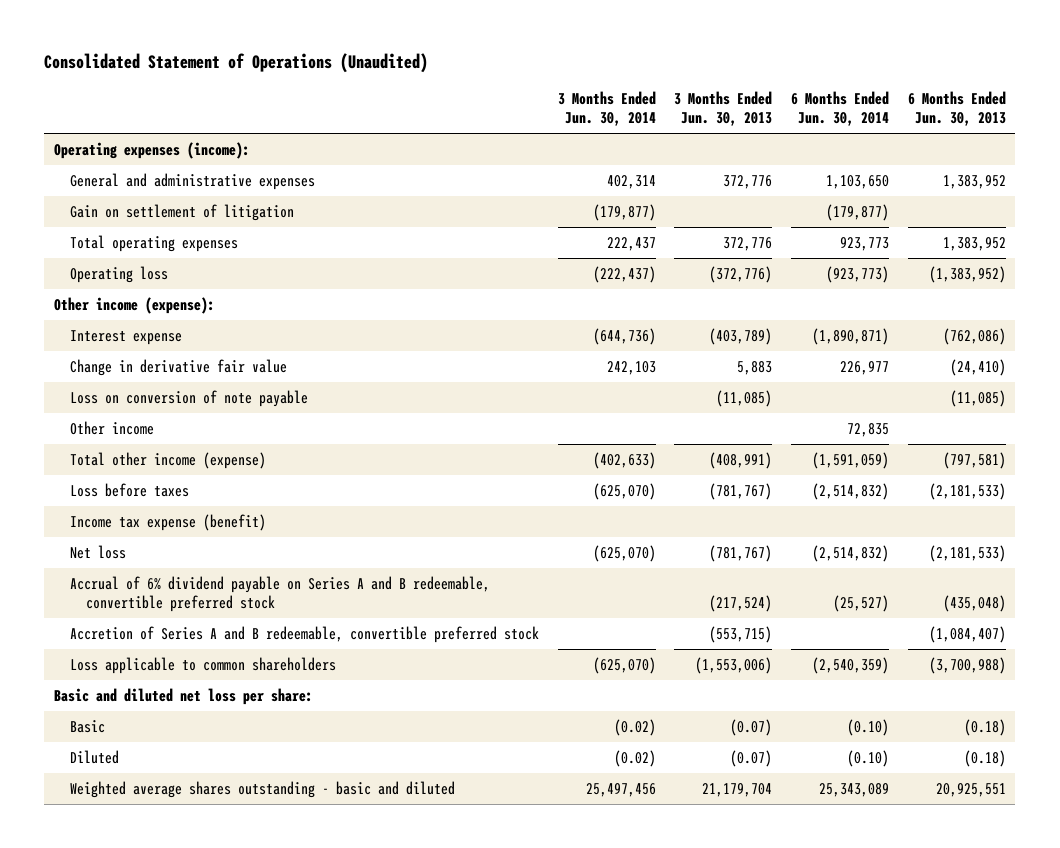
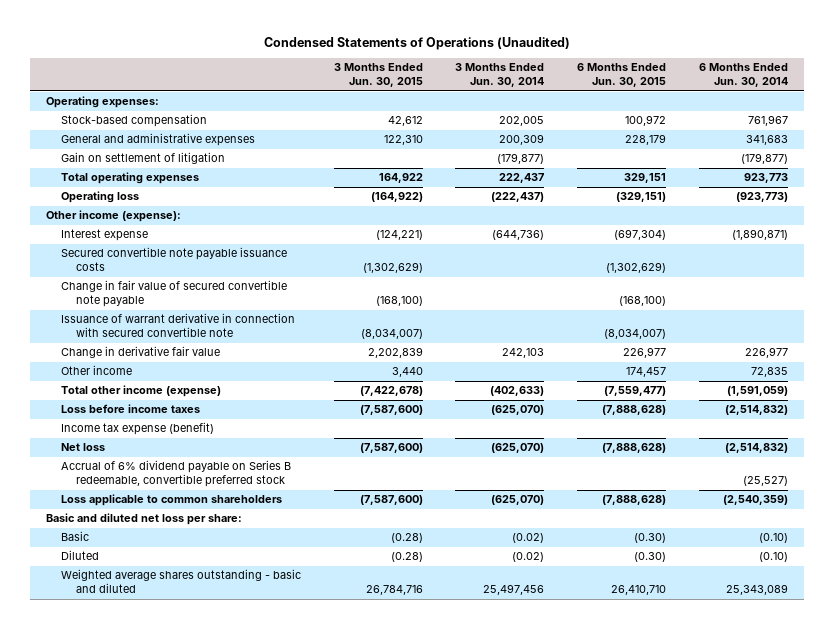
[44,53,429,74] Consolidated Statement of Operations (Unaudited) -> [264,37,571,51] Condensed Statements of Operations (Unaudited)
[674,91,773,127] 3 Months Ended Jun. 30, 2013 -> none
[908,91,1007,127] 6 Months Ended Jun. 30, 2013 -> none
none -> [333,63,423,88] 3 Months Ended Jun. 30, 2015
none -> [577,63,667,88] 6 Months Ended Jun. 30, 2015
[53,141,250,159] Operating expenses (income): -> [46,96,160,109] Operating expenses:
none -> [61,114,208,128] Stock-based compensation
[606,174,656,189] 402,314 -> [499,134,545,146] 200,309
[826,174,890,189] 1,103,650 -> [745,135,788,146] 341,683
none -> [61,247,288,272] Secured convertible note payable issuance costs
none -> [61,280,288,308] Change in fair value of secured convertible note payable
none -> [61,313,296,338] Issuance of warrant derivative in connection with secured convertible note
[69,389,308,407] Loss on conversion of note payable -> none
[69,482,189,497] Loss before taxes -> [61,404,201,414] Loss before income taxes
[69,625,539,643] Accretion of Series A and B redeemable, convertible preferred stock -> none
[69,575,490,612] Accrual of 6% dividend payable on Series A and B redeemable, convertible preferred stock -> [61,460,292,488] Accrual of 6% dividend payable on Series B redeemable, convertible preferred stock

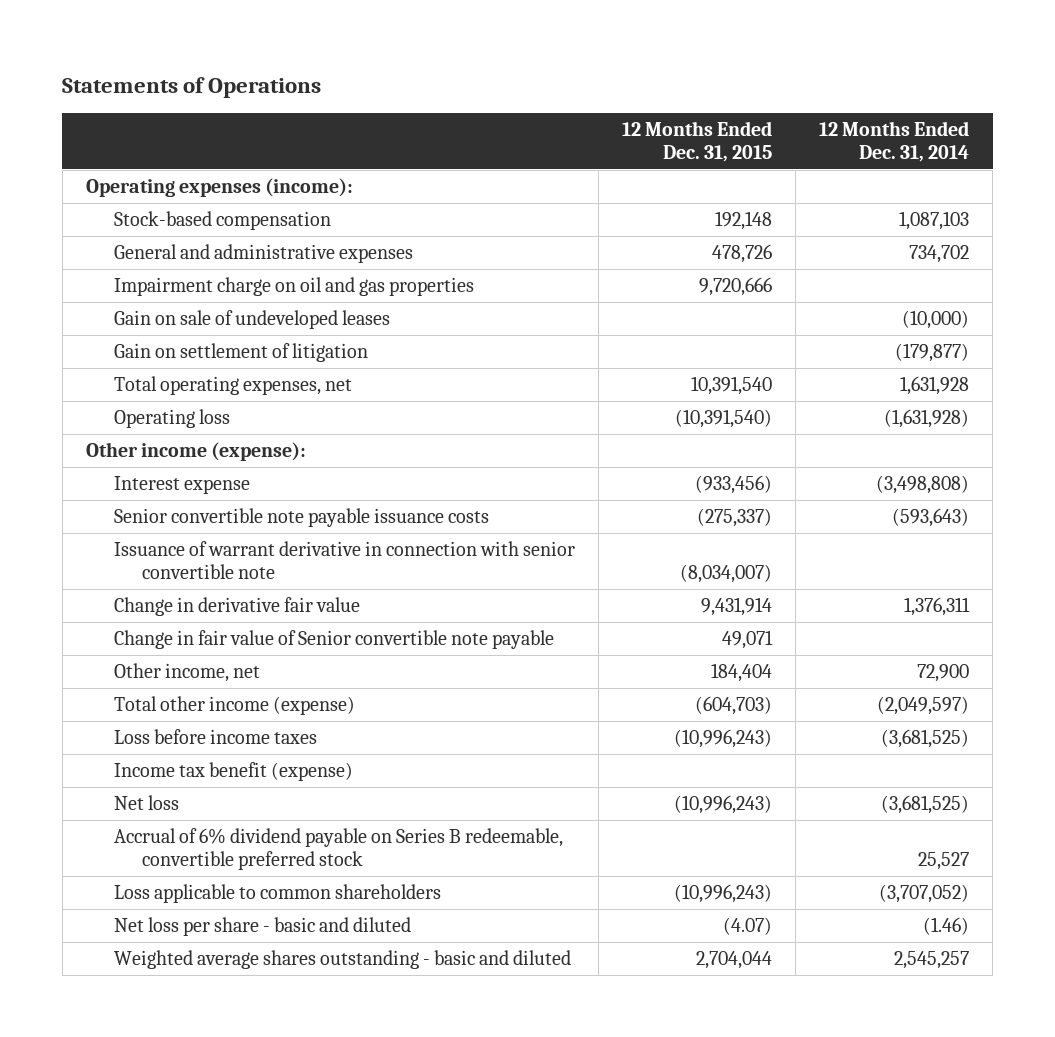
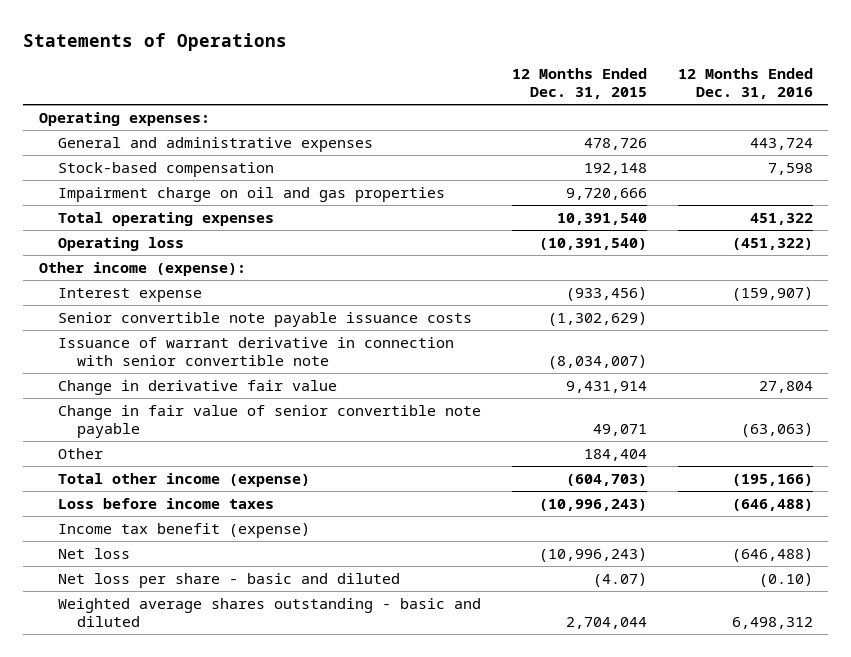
[819,120,970,162] 12 Months Ended Dec. 31, 2014 -> none
none -> [677,68,813,100] 12 Months Ended Dec. 31, 2016
[86,178,354,198] Operating expenses (income): -> [38,111,210,126] Operating expenses:
[114,211,332,231] Stock-based compensation -> [57,161,274,177] Stock-based compensation
[114,310,391,330] Gain on sale of undeveloped leases -> none
[114,343,369,363] Gain on settlement of litigation -> none
[114,376,353,396] Total operating expenses, net -> [57,211,274,226] Total operating expenses
[697,508,773,528] (275,337) -> [547,311,647,326] (1,302,629)
[114,630,555,650] Change in fair value of Senior convertible note payable -> [57,404,481,438] Change in fair value of senior convertible note payable
[114,663,261,683] Other income, net -> [57,447,103,459] Other
[114,828,564,870] Accrual of 6% dividend payable on Series B redeemable, convertible preferred stock -> none
[114,884,442,904] Loss applicable to common shareholders -> none

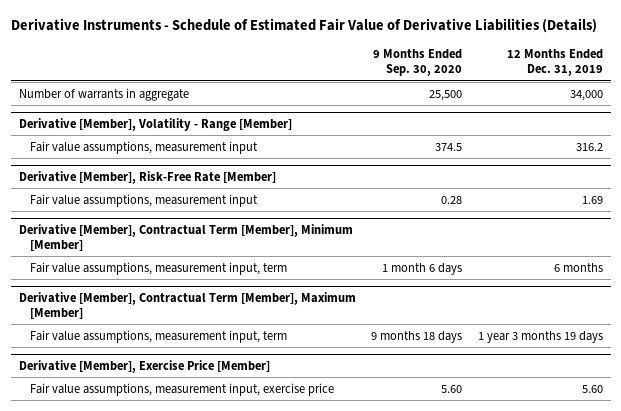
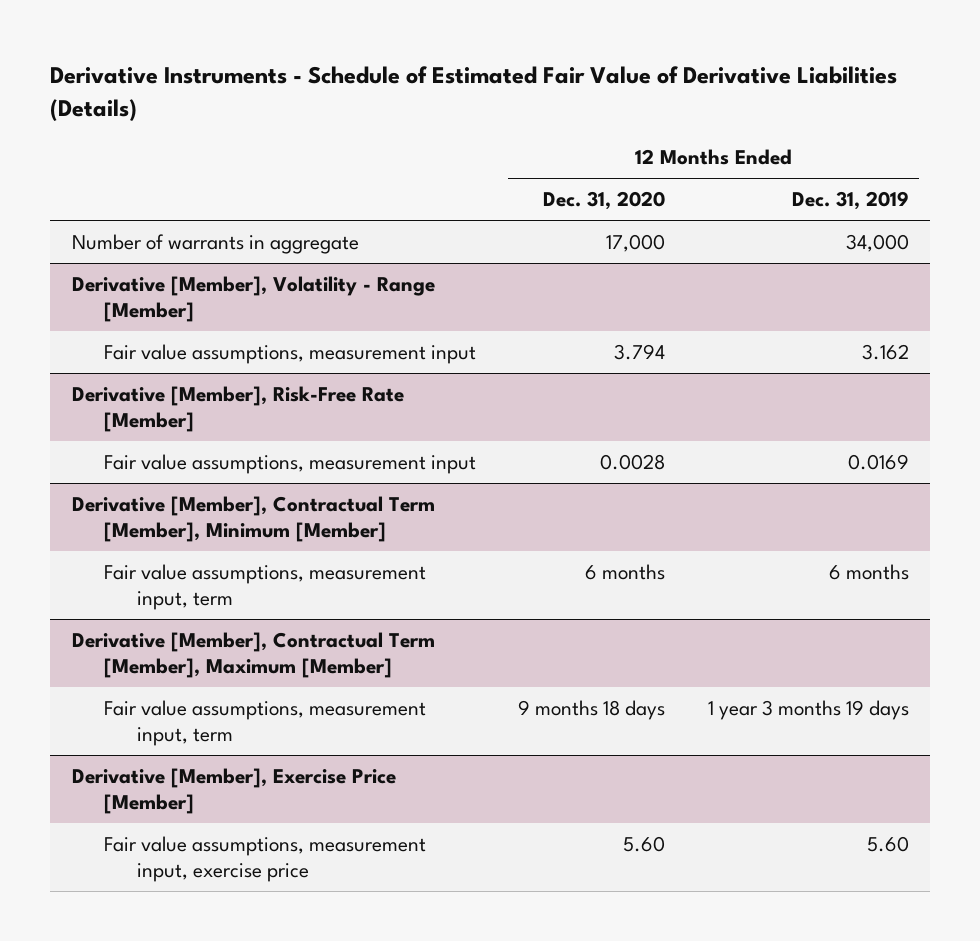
[373,49,463,77] 9 Months Ended Sep. 30, 2020 -> none
none -> [543,191,666,211] Dec. 31, 2020
[575,142,603,151] 316.2 -> [861,343,909,360] 3.162
[581,195,603,204] 1.69 -> [847,453,909,470] 0.0169

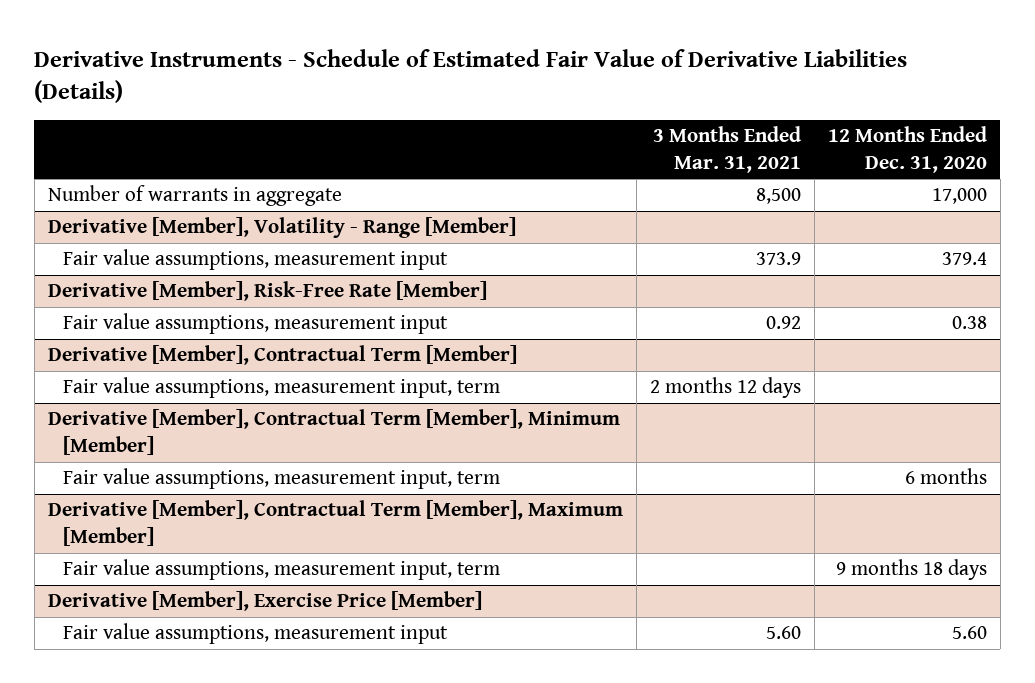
[791,191,909,211] Dec. 31, 2019 -> none
none -> [652,126,801,173] 3 Months Ended Mar. 31, 2021
[614,343,666,360] 3.794 -> [941,252,987,266] 379.4
[600,453,666,470] 0.0028 -> [951,316,987,330] 0.38
none -> [47,345,517,366] Derivative [Member], Contractual Term [Member]
none -> [63,377,501,399] Fair value assumptions, measurement input, term
[104,835,427,882] Fair value assumptions, measurement input, exercise price -> [63,623,449,645] Fair value assumptions, measurement input

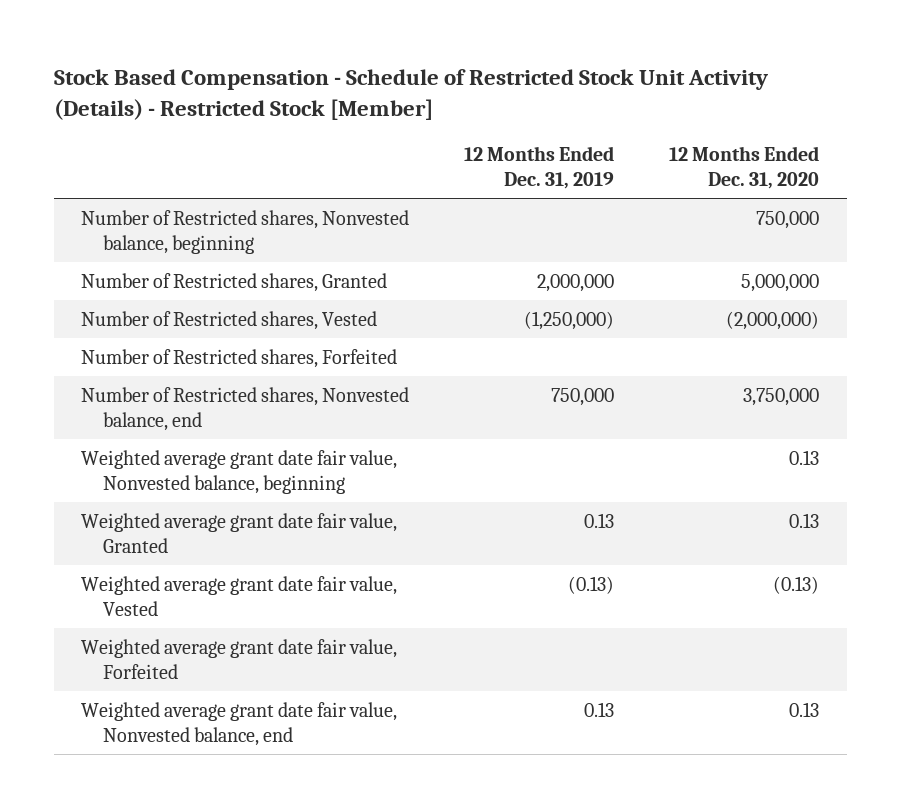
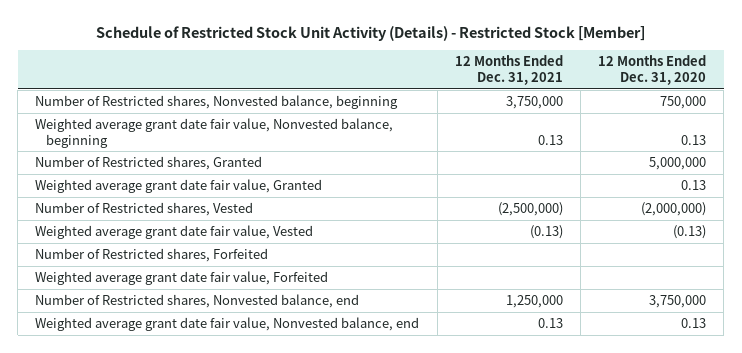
[53,68,768,120] Stock Based Compensation - Schedule of Restricted Stock Unit Activity (Details) - Restricted Stock [Member] -> [95,25,645,41] Schedule of Restricted Stock Unit Activity (Details) - Restricted Stock [Member]
[464,146,615,190] 12 Months Ended Dec. 31, 2019 -> none
none -> [454,55,563,85] 12 Months Ended Dec. 31, 2021
[81,272,388,292] Number of Restricted shares, Granted -> [35,156,263,171] Number of Restricted shares, Granted
[81,310,378,330] Number of Restricted shares, Vested -> [35,202,254,217] Number of Restricted shares, Vested
[81,348,398,368] Number of Restricted shares, Forfeited -> [35,248,269,263] Number of Restricted shares, Forfeited
[81,386,410,431] Number of Restricted shares, Nonvested balance, end -> [35,294,360,309] Number of Restricted shares, Nonvested balance, end

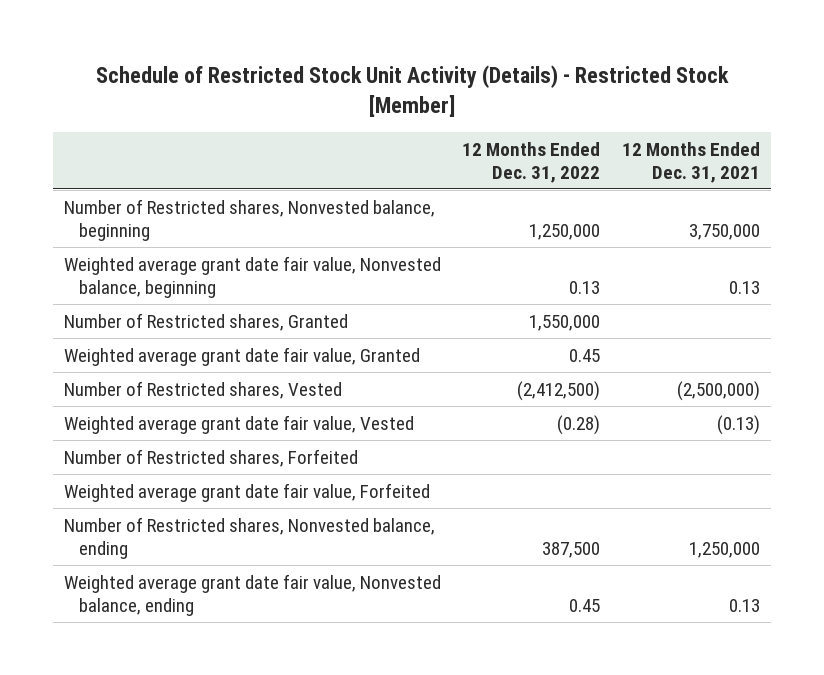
[598,55,707,85] 12 Months Ended Dec. 31, 2020 -> none
none -> [462,141,601,183] 12 Months Ended Dec. 31, 2022
[35,294,360,309] Number of Restricted shares, Nonvested balance, end -> [63,516,435,559] Number of Restricted shares, Nonvested balance, ending
[35,317,420,332] Weighted average grant date fair value, Nonvested balance, end -> [63,573,441,616] Weighted average grant date fair value, Nonvested balance, ending

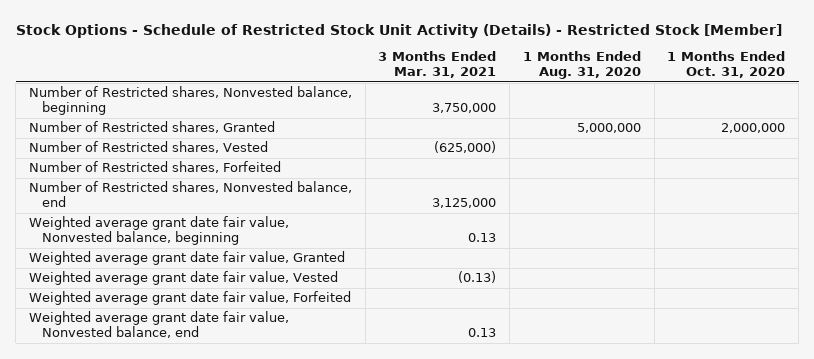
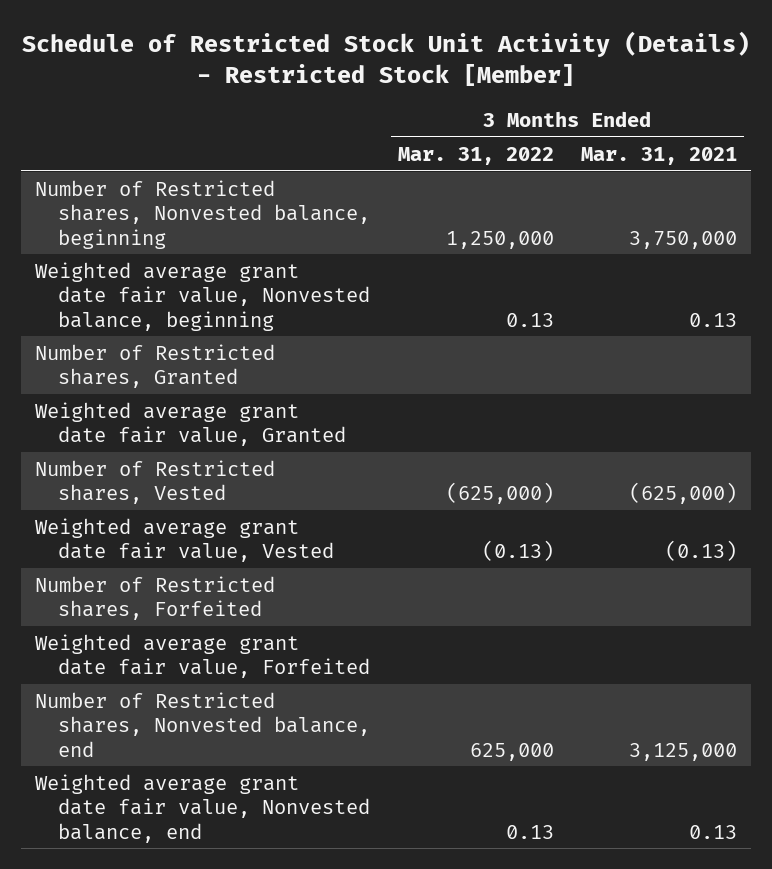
[15,23,782,38] Stock Options - Schedule of Restricted Stock Unit Activity (Details) - Restricted Stock [Member] -> [21,31,750,87] Schedule of Restricted Stock Unit Activity (Details) - Restricted Stock [Member]
[522,51,641,80] 1 Months Ended Aug. 31, 2020 -> none
[667,51,786,79] 1 Months Ended Oct. 31, 2020 -> none
none -> [397,146,554,165] Mar. 31, 2022
[28,121,275,134] Number of Restricted shares, Granted -> [34,343,275,389] Number of Restricted shares, Granted
[28,141,268,154] Number of Restricted shares, Vested -> [34,459,275,505] Number of Restricted shares, Vested
[28,161,281,174] Number of Restricted shares, Forfeited -> [34,575,275,621] Number of Restricted shares, Forfeited
[28,181,352,208] Number of Restricted shares, Nonvested balance, end -> [34,691,370,757] Number of Restricted shares, Nonvested balance, end

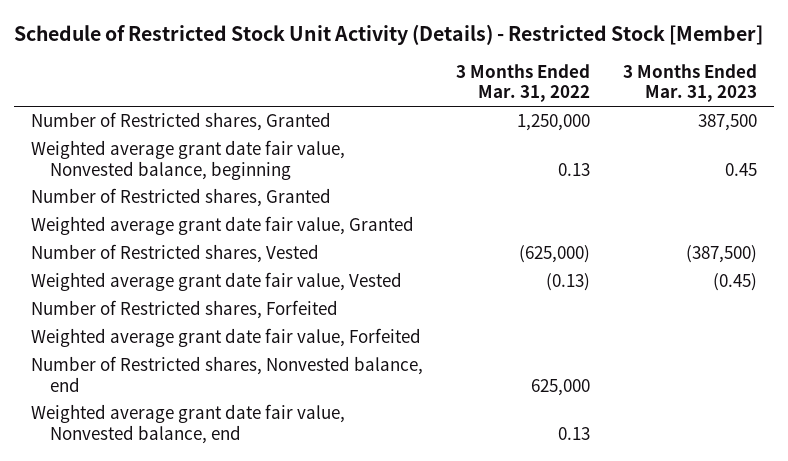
[581,146,738,165] Mar. 31, 2021 -> none
none -> [623,63,758,103] 3 Months Ended Mar. 31, 2023
[34,179,370,249] Number of Restricted shares, Nonvested balance, beginning -> [30,112,331,132] Number of Restricted shares, Granted

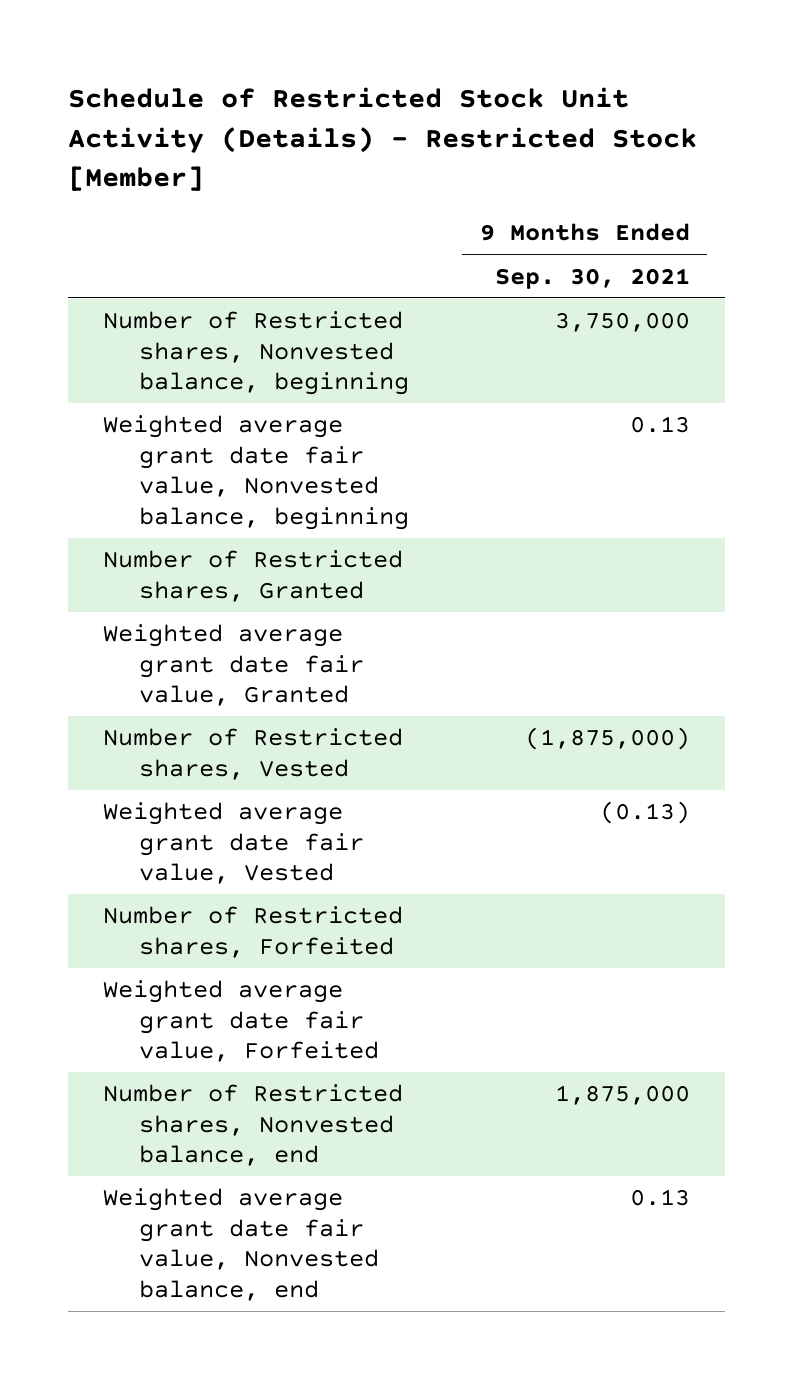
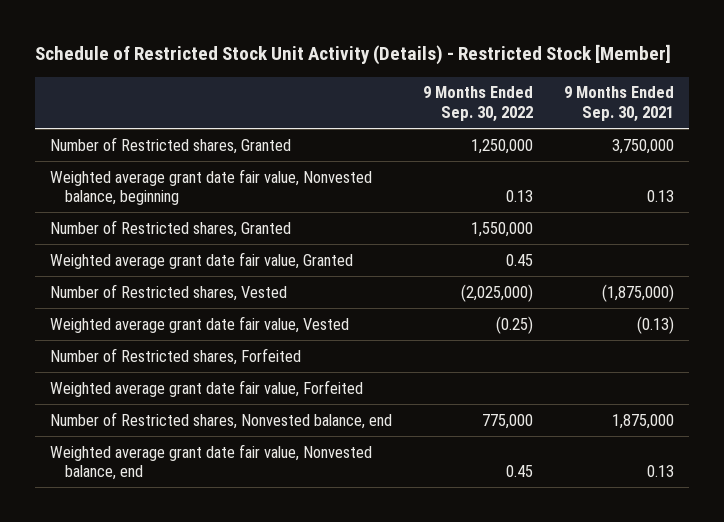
none -> [422,86,533,123] 9 Months Ended Sep. 30, 2022
[103,311,410,396] Number of Restricted shares, Nonvested balance, beginning -> [50,136,292,154] Number of Restricted shares, Granted

